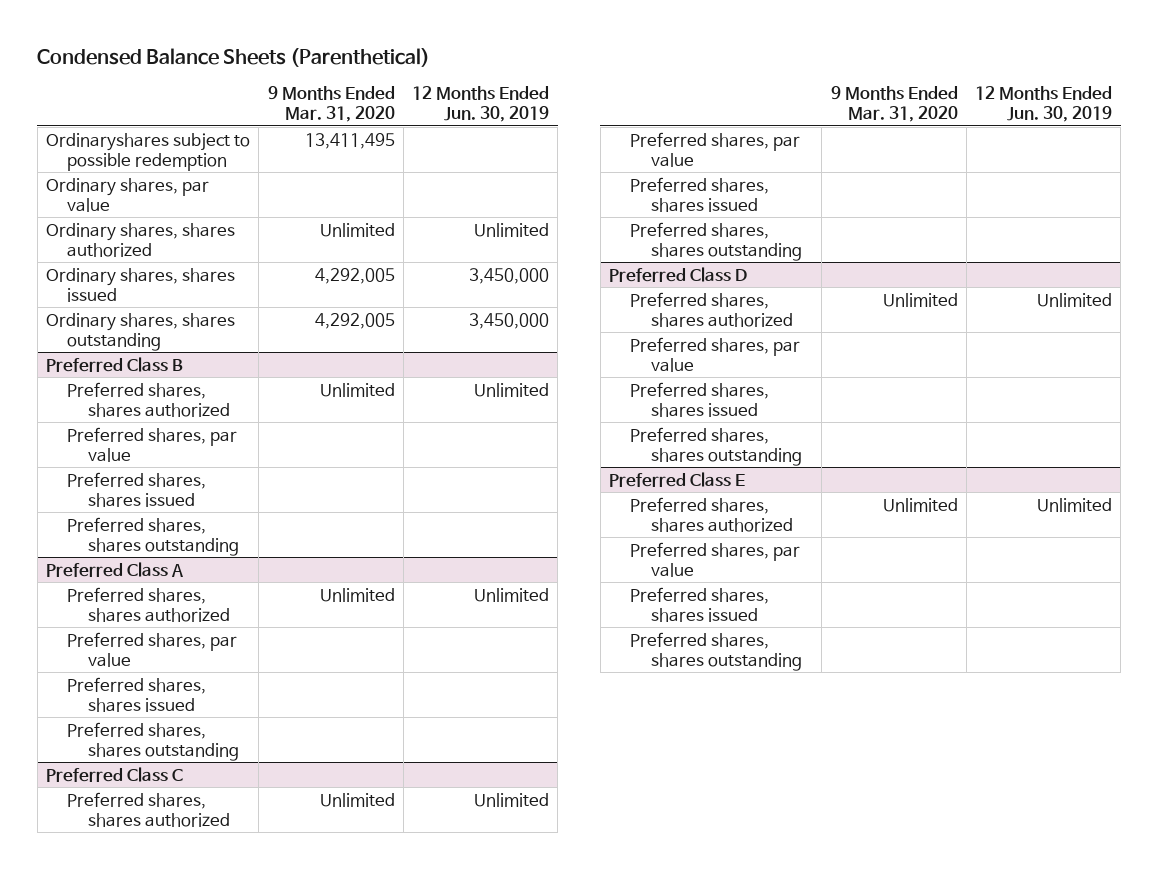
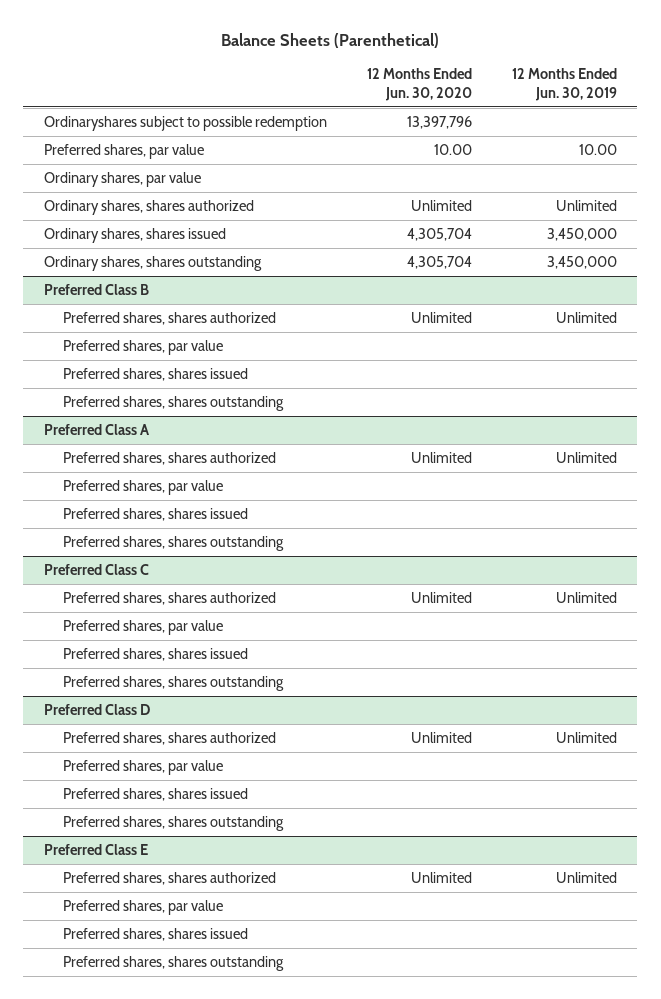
[37,47,431,67] Condensed Balance Sheets (Parenthetical) -> [221,32,440,48] Balance Sheets (Parenthetical)
[267,86,395,123] 9 Months Ended Mar. 31, 2020 -> none
none -> [366,68,472,101] 12 Months Ended Jun. 30, 2020
none -> [43,144,204,160] Preferred shares, par value

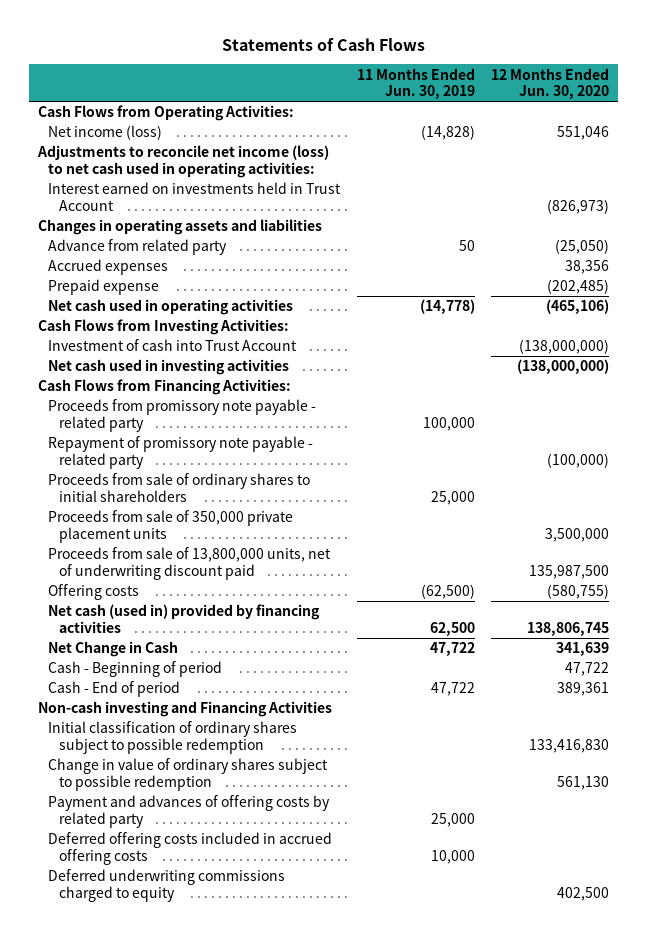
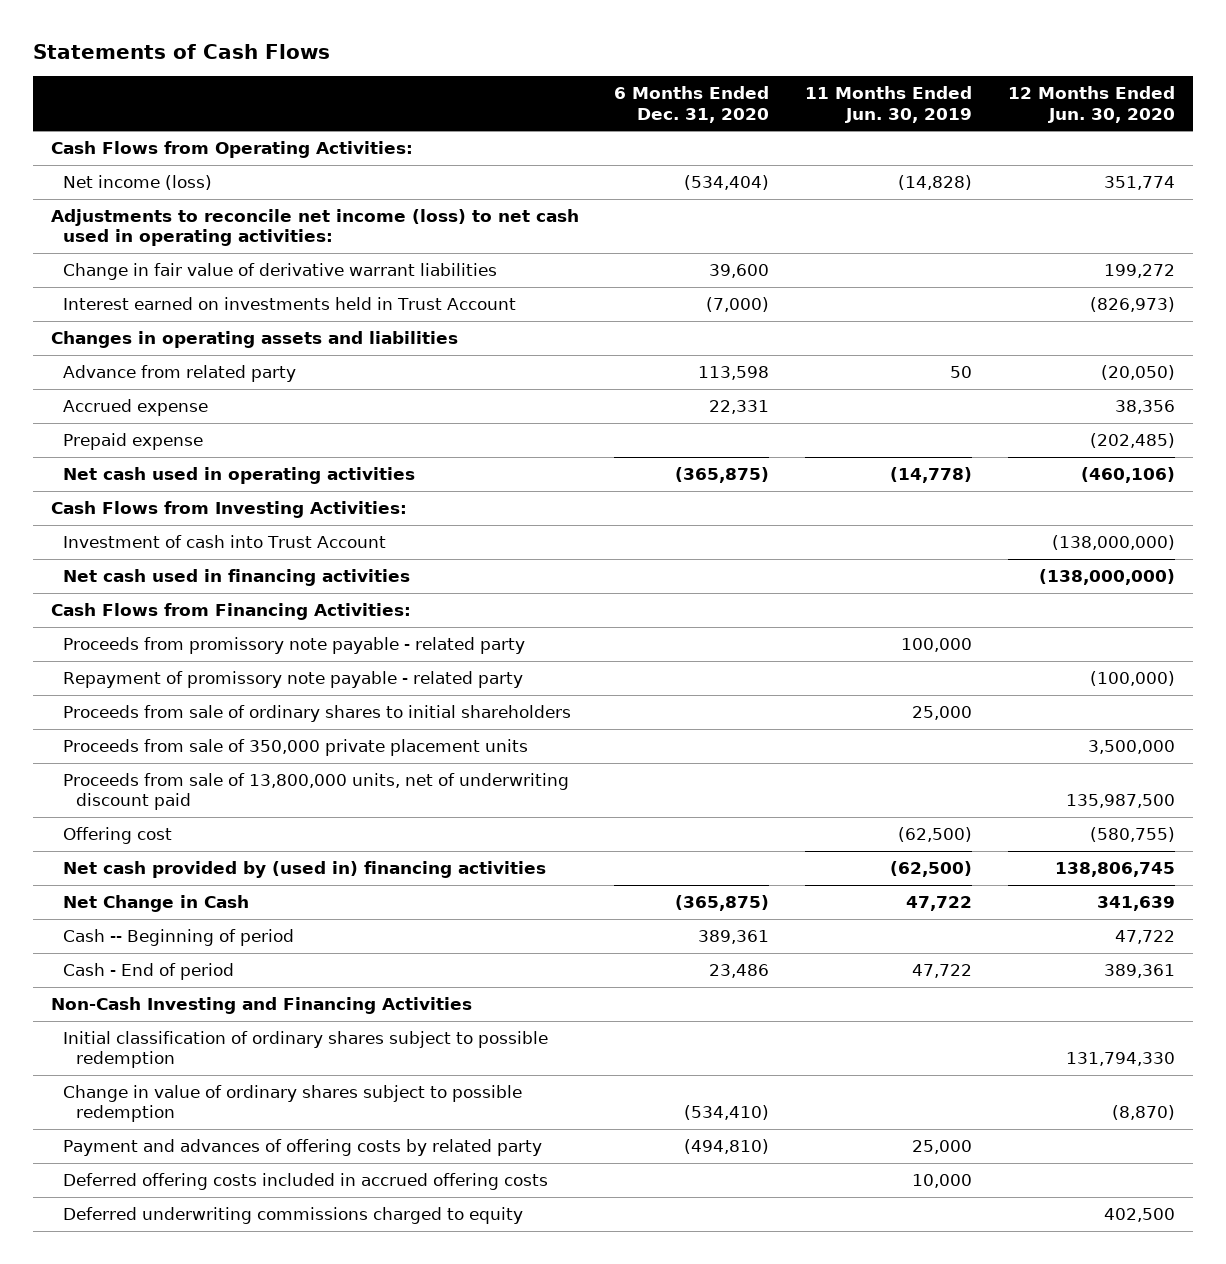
none -> [614,86,770,123] 6 Months Ended Dec. 31, 2020
[557,126,610,141] 551,046 -> [1104,176,1176,191] 351,774
none -> [63,263,498,281] Change in fair value of derivative warrant liabilities
[555,239,610,255] (25,050) -> [1101,365,1176,381] (20,050)
[48,259,169,276] Accrued expenses -> [63,399,209,417] Accrued expense
[546,299,610,315] (465,106) -> [1081,467,1176,484] (460,106)
[48,359,290,376] Net cash used in investing activities -> [63,569,411,587] Net cash used in financing activities
[48,584,140,601] Offering costs -> [63,827,173,845] Offering cost
[48,604,321,633] Net cash (used in) provided by financing activities -> [63,861,547,879] Net cash provided by (used in) financing activities
[429,621,475,636] 62,500 -> [890,861,973,878] (62,500)
[48,661,223,678] Cash - Beginning of period -> [63,929,295,947] Cash -- Beginning of period
[37,701,332,718] Non-cash investing and Financing Activities -> [50,997,472,1015] Non-Cash Investing and Financing Activities
[529,738,610,753] 133,416,830 -> [1066,1052,1176,1067] 131,794,330
[557,775,610,790] 561,130 -> [1112,1105,1176,1121] (8,870)

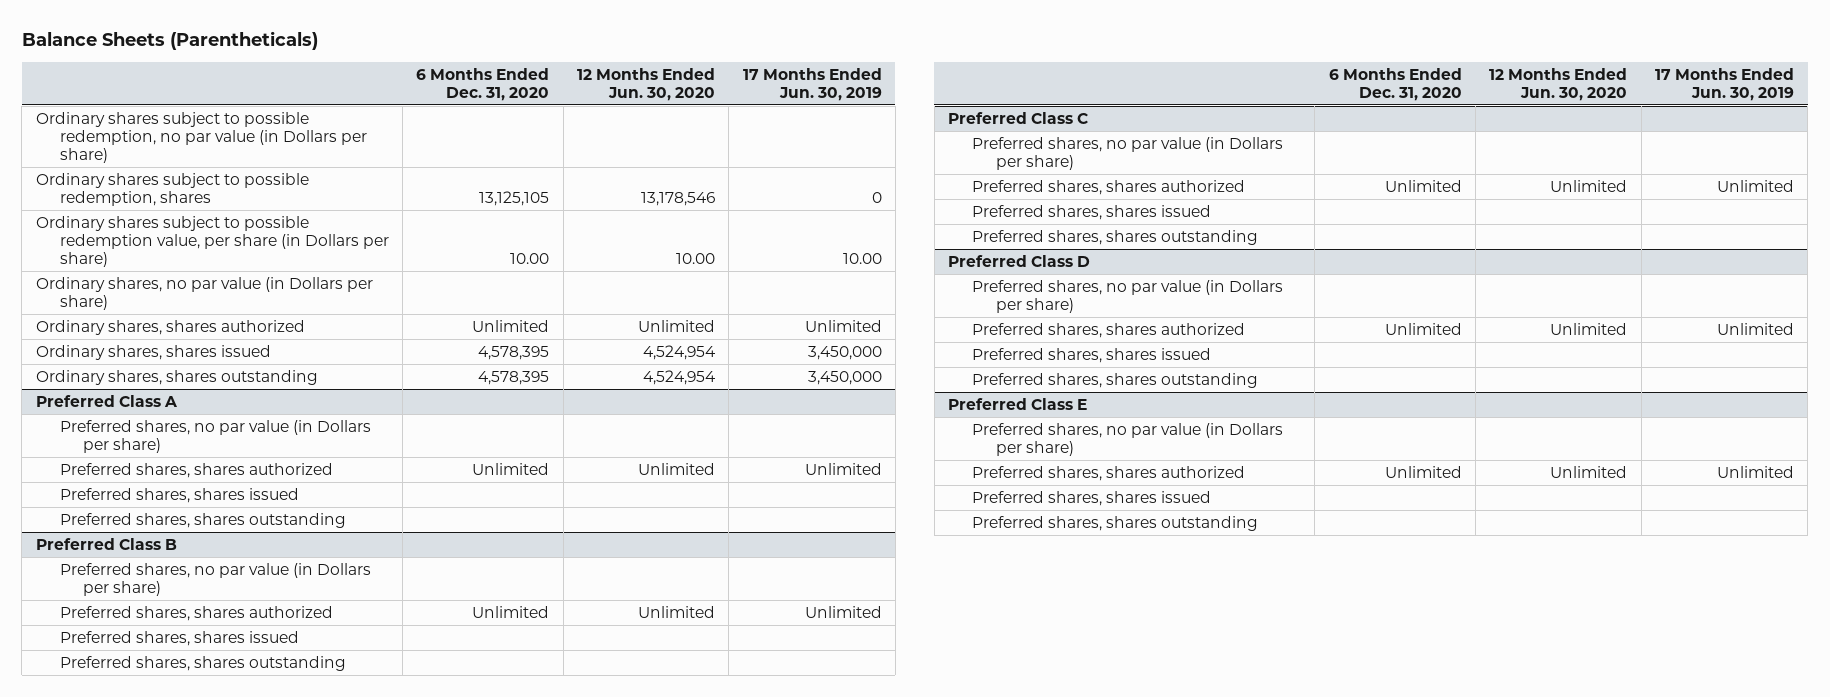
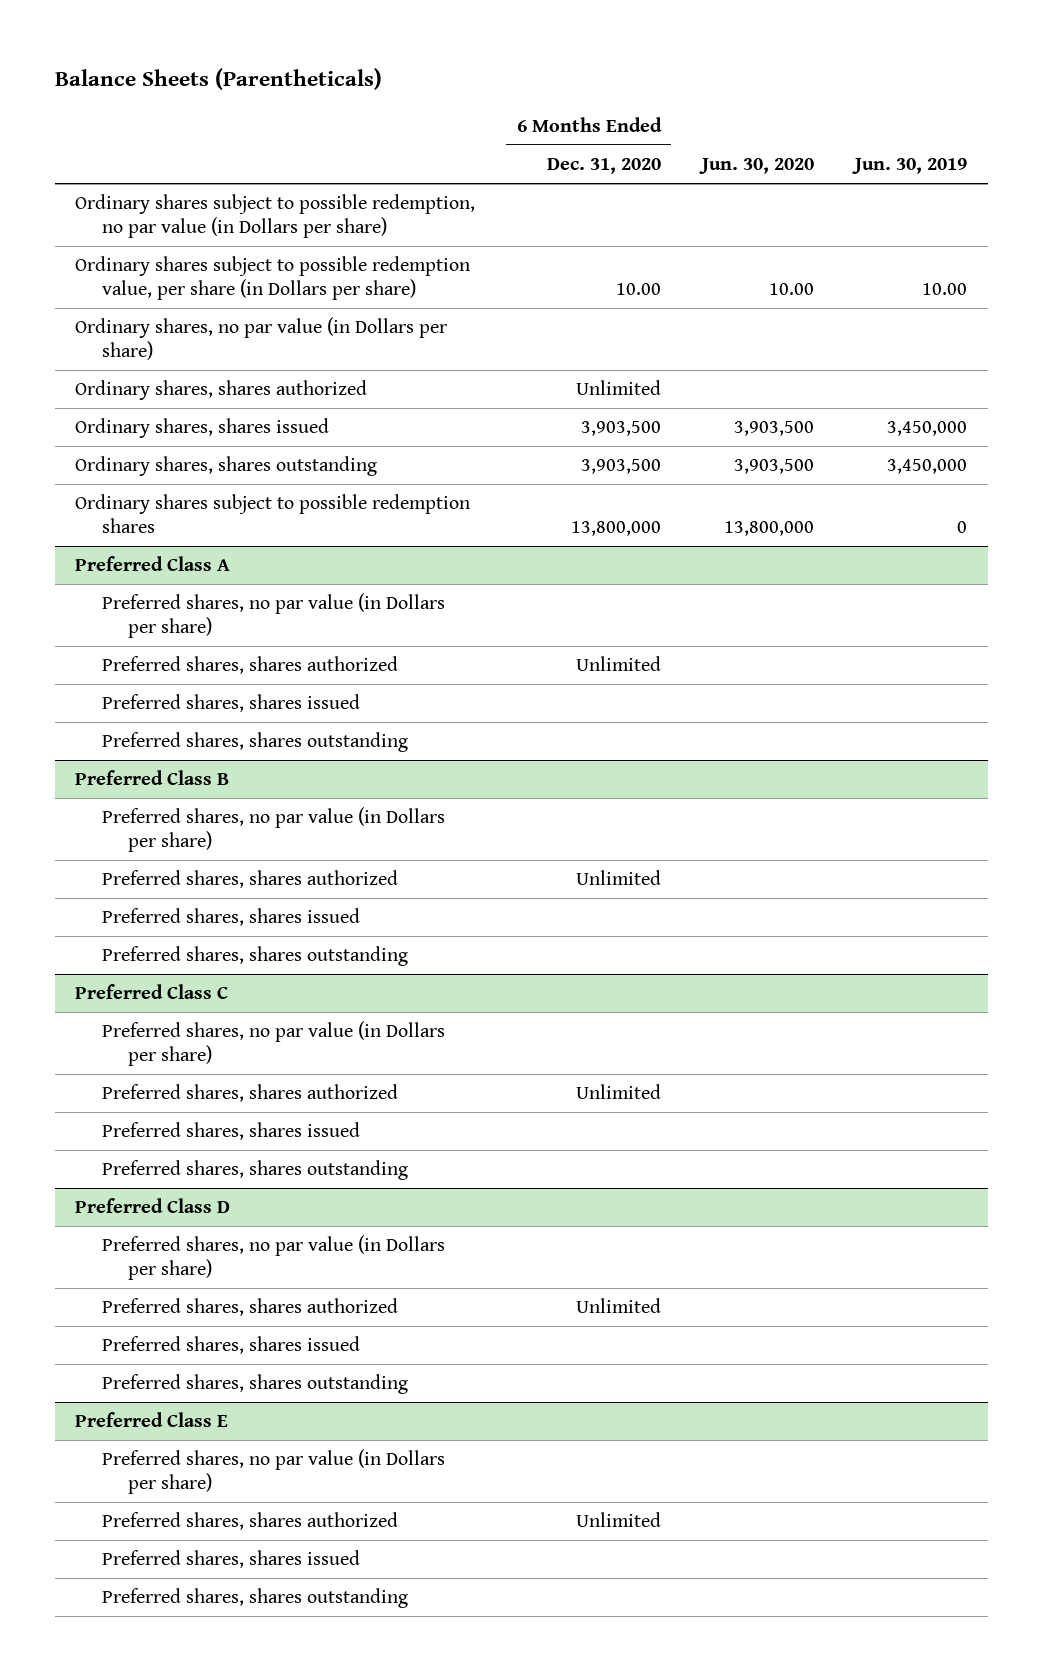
[576,67,715,101] 12 Months Ended Jun. 30, 2020 -> none
[742,67,882,101] 17 Months Ended Jun. 30, 2019 -> none
none -> [699,158,815,175] Jun. 30, 2020
none -> [852,158,968,175] Jun. 30, 2019
[35,172,309,206] Ordinary shares subject to possible redemption, shares -> none
[478,345,550,360] 4,578,395 -> [580,421,661,437] 3,903,500
[478,370,550,385] 4,578,395 -> [580,459,661,475] 3,903,500
none -> [75,494,471,533] Ordinary shares subject to possible redemption shares

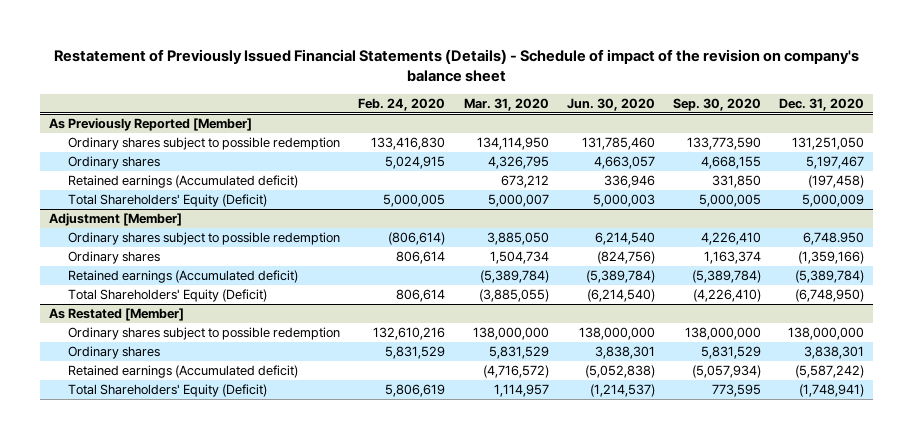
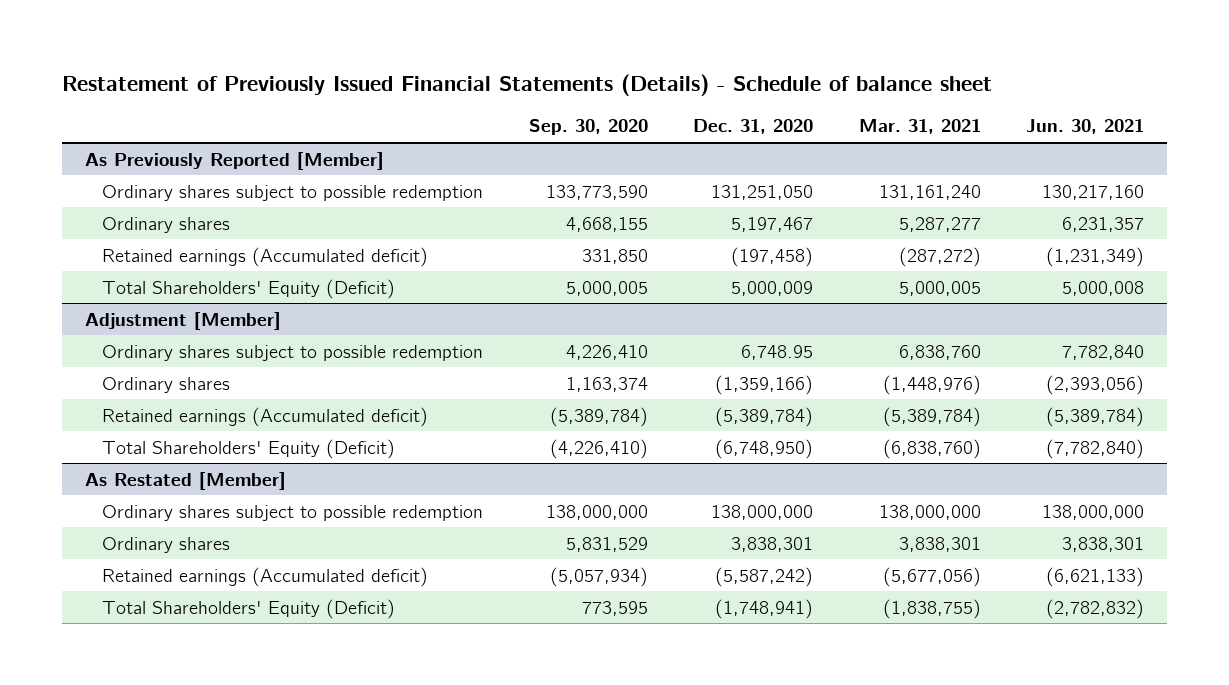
[53,48,859,82] Restatement of Previously Issued Financial Statements (Details) - Schedule of impact of the revision on company's balance sheet -> [62,74,993,97] Restatement of Previously Issued Financial Statements (Details) - Schedule of balance sheet
[358,97,446,111] Feb. 24, 2020 -> none
[463,97,549,111] Mar. 31, 2020 -> none
[566,97,655,111] Jun. 30, 2020 -> none
none -> [858,119,981,135] Mar. 31, 2021
none -> [1026,119,1145,135] Jun. 30, 2021
[803,232,865,246] 6,748.950 -> [741,344,814,360] 6,748.95

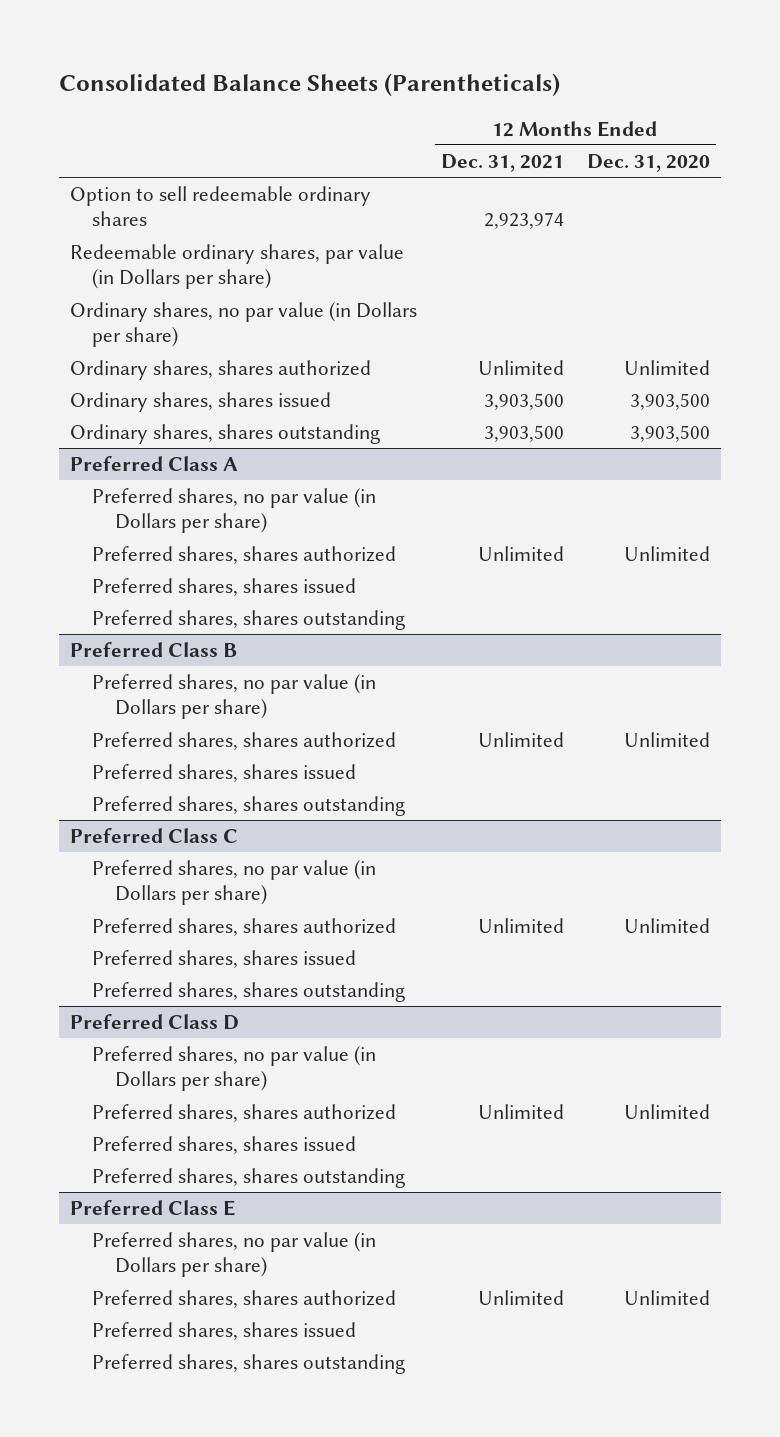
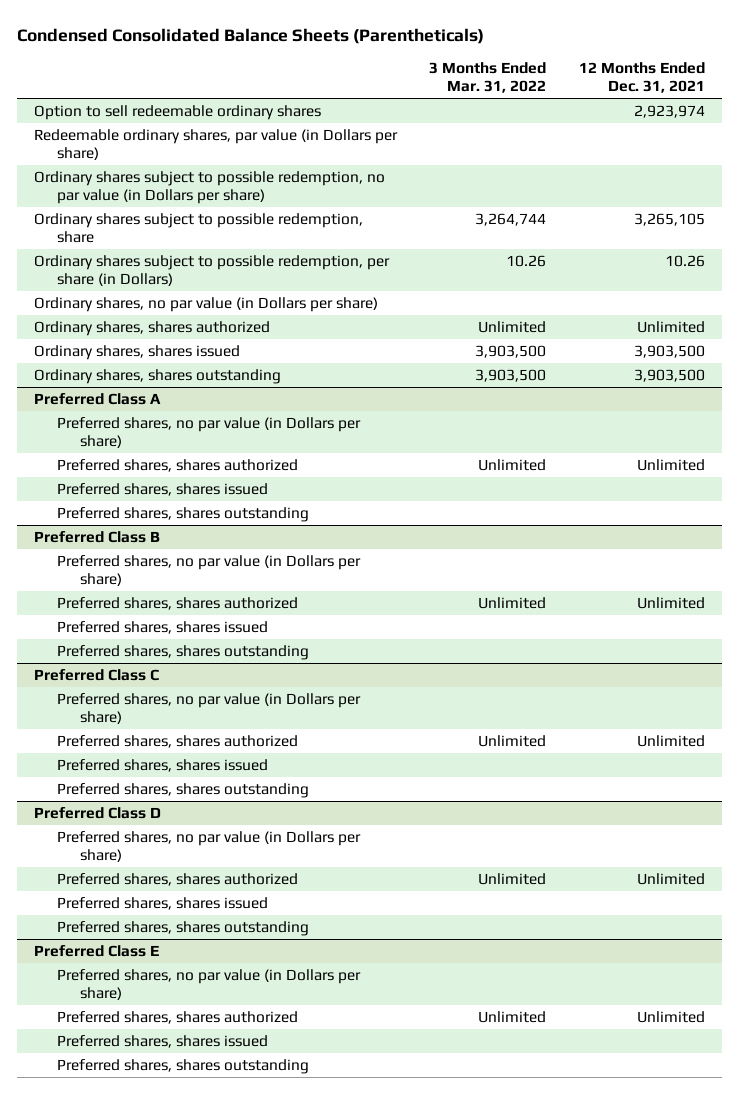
[58,73,560,97] Consolidated Balance Sheets (Parentheticals) -> [17,28,485,45] Condensed Consolidated Balance Sheets (Parentheticals)
[586,153,710,172] Dec. 31, 2020 -> none
none -> [429,62,547,94] 3 Months Ended Mar. 31, 2022
none -> [33,170,385,205] Ordinary shares subject to possible redemption, no par value (in Dollars per share)
none -> [33,212,363,244] Ordinary shares subject to possible redemption, share
none -> [33,254,390,287] Ordinary shares subject to possible redemption, per share (in Dollars)

